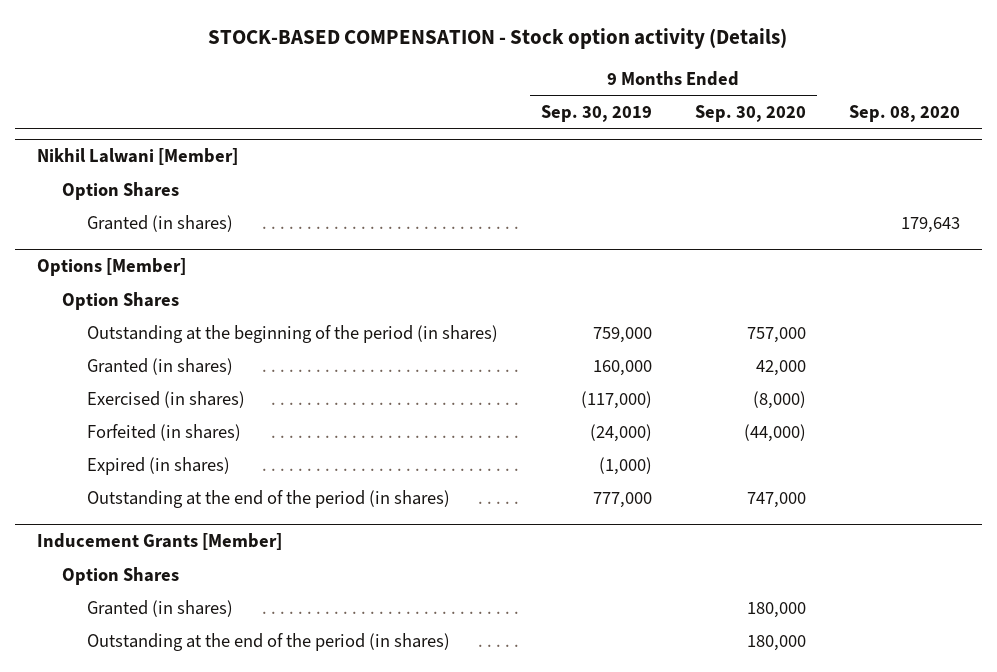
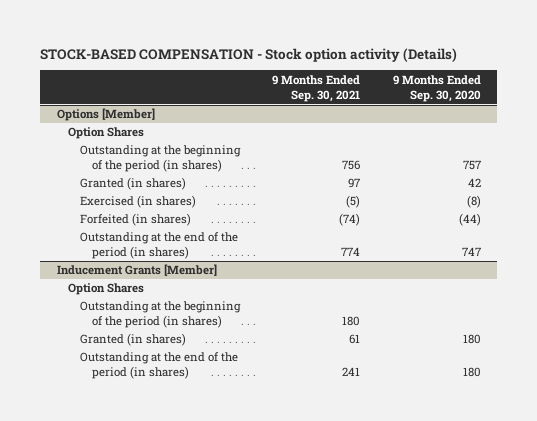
[540,104,652,122] Sep. 30, 2019 -> none
[849,104,961,122] Sep. 08, 2020 -> none
none -> [272,74,361,102] 9 Months Ended Sep. 30, 2021
[36,148,238,166] Nikhil Lalwani [Member] -> none
[61,181,179,200] Option Shares -> none
[86,214,233,232] Granted (in shares) -> none
[86,456,230,475] Expired (in shares) -> none
[746,326,806,343] 757,000 -> [462,160,481,171] 757
[755,359,806,376] 42,000 -> [467,178,481,188] 42
[752,390,806,409] (8,000) -> [466,195,481,209] (8)
[743,423,806,442] (44,000) -> [458,213,481,227] (44)
[746,491,806,508] 747,000 -> [461,247,481,257] 747
none -> [80,301,242,329] Outstanding at the beginning of the period (in shares)
[746,601,806,618] 180,000 -> [462,334,481,345] 180
[746,634,806,651] 180,000 -> [462,367,481,378] 180

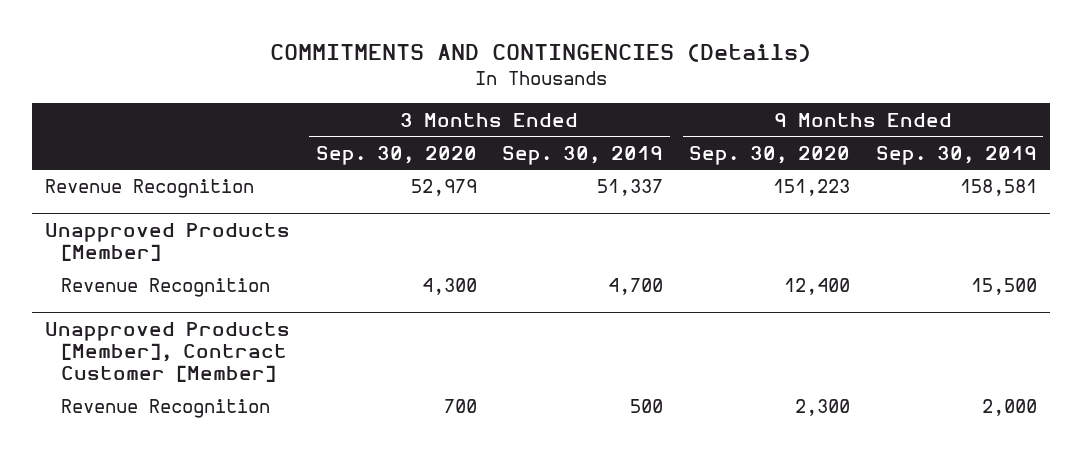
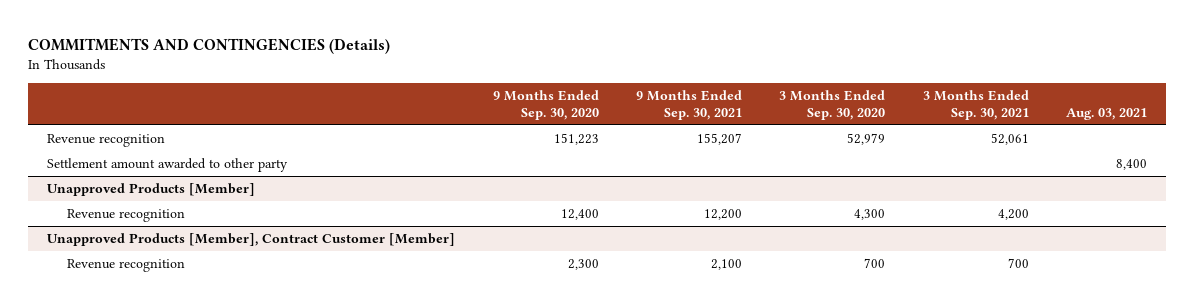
[502,145,664,165] Sep. 30, 2019 -> none
[875,145,1037,165] Sep. 30, 2019 -> none
none -> [636,89,743,120] 9 Months Ended Sep. 30, 2021
none -> [922,89,1029,120] 3 Months Ended Sep. 30, 2021
none -> [1066,107,1148,120] Aug. 03, 2021
[44,179,254,199] Revenue Recognition -> [47,134,166,148] Revenue recognition
none -> [47,158,289,173] Settlement amount awarded to other party
[61,278,271,298] Revenue Recognition -> [66,209,185,223] Revenue recognition
[61,399,271,419] Revenue Recognition -> [66,259,185,273] Revenue recognition

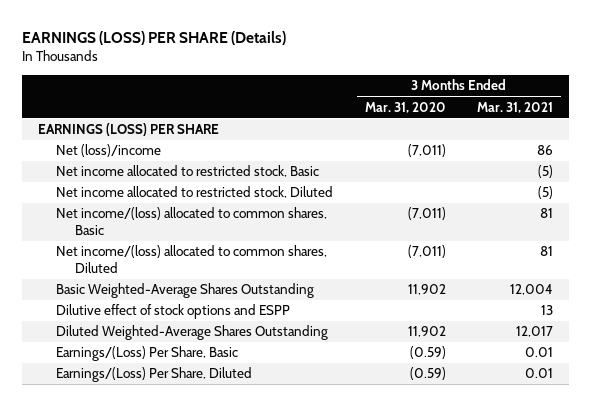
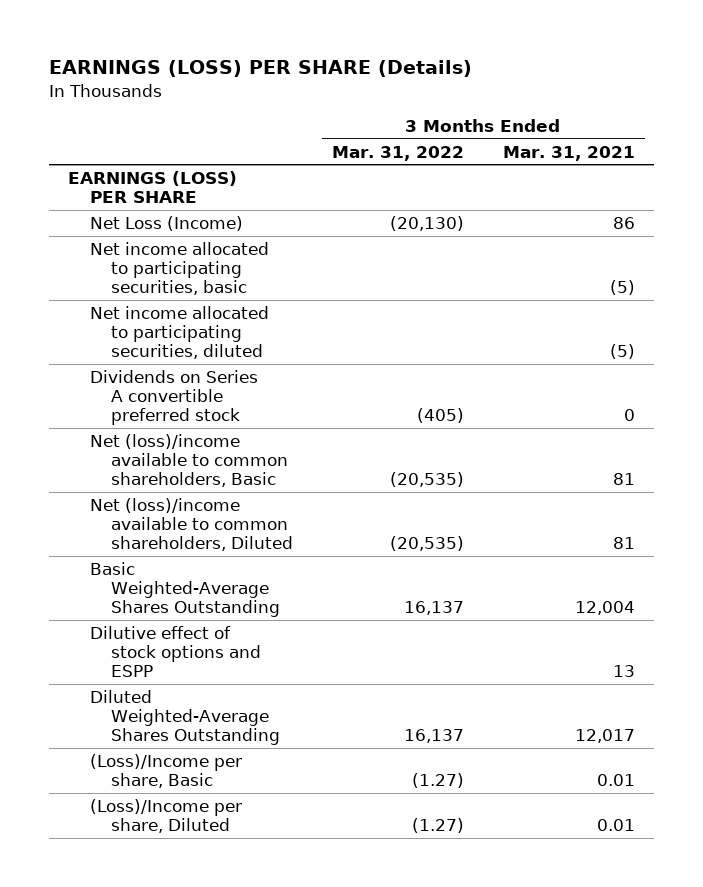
[364,101,446,113] Mar. 31, 2020 -> none
none -> [331,145,464,161] Mar. 31, 2022
[56,144,162,158] Net (loss)/income -> [89,215,243,231] Net Loss (Income)
[56,165,320,178] Net income allocated to restricted stock, Basic -> [89,241,269,295] Net income allocated to participating securities, basic
[56,186,334,199] Net income allocated to restricted stock, Diluted -> [89,305,269,359] Net income allocated to participating securities, diluted
none -> [89,369,258,425] Dividends on Series A convertible preferred stock
[56,207,328,235] Net income/(loss) allocated to common shares, Basic -> [89,433,288,487] Net (loss)/income available to common shareholders, Basic
[56,245,328,273] Net income/(loss) allocated to common shares, Diluted -> [89,497,293,551] Net (loss)/income available to common shareholders, Diluted
[56,346,239,362] Earnings/(Loss) Per Share, Basic -> [89,753,242,788] (Loss)/Income per share, Basic
[56,367,253,383] Earnings/(Loss) Per Share, Diluted -> [89,798,242,833] (Loss)/Income per share, Diluted

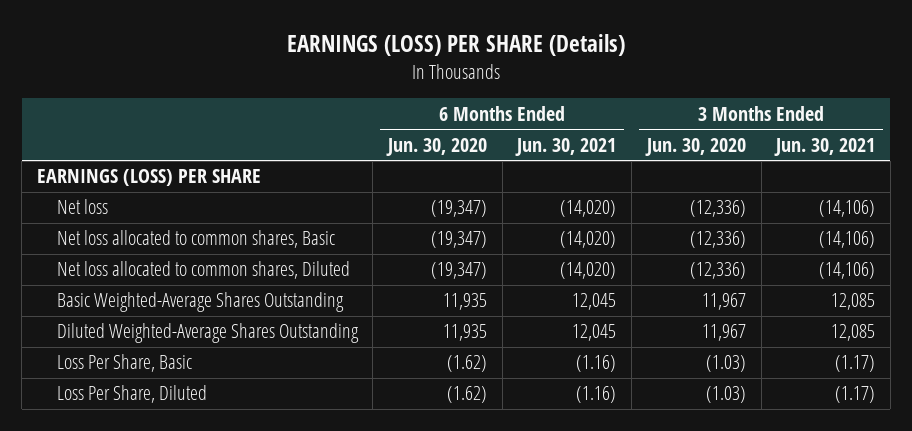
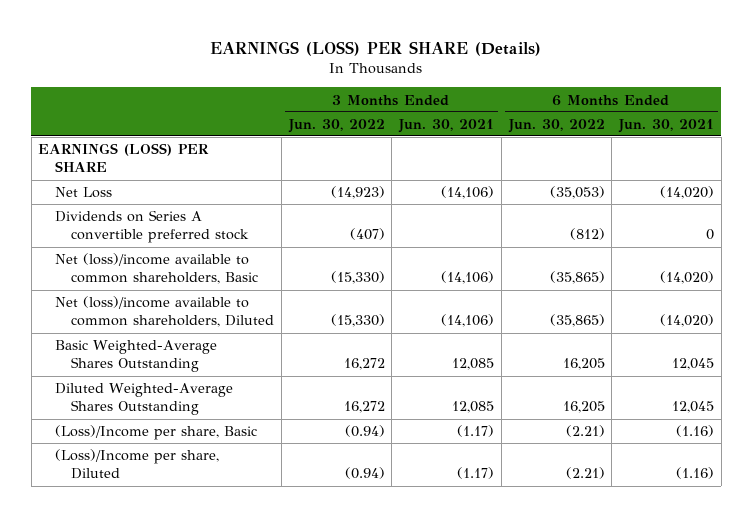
[385,137,487,156] Jun. 30, 2020 -> none
[644,137,746,156] Jun. 30, 2020 -> none
none -> [287,118,385,133] Jun. 30, 2022
none -> [507,118,605,133] Jun. 30, 2022
[56,199,108,215] Net loss -> [54,187,112,199] Net Loss
none -> [54,210,250,244] Dividends on Series A convertible preferred stock
[56,230,335,249] Net loss allocated to common shares, Basic -> [54,253,259,285] Net (loss)/income available to common shareholders, Basic
[56,261,350,280] Net loss allocated to common shares, Diluted -> [54,296,275,328] Net (loss)/income available to common shareholders, Diluted
[56,354,192,373] Loss Per Share, Basic -> [54,425,257,441] (Loss)/Income per share, Basic
[56,385,207,404] Loss Per Share, Diluted -> [54,449,219,480] (Loss)/Income per share, Diluted

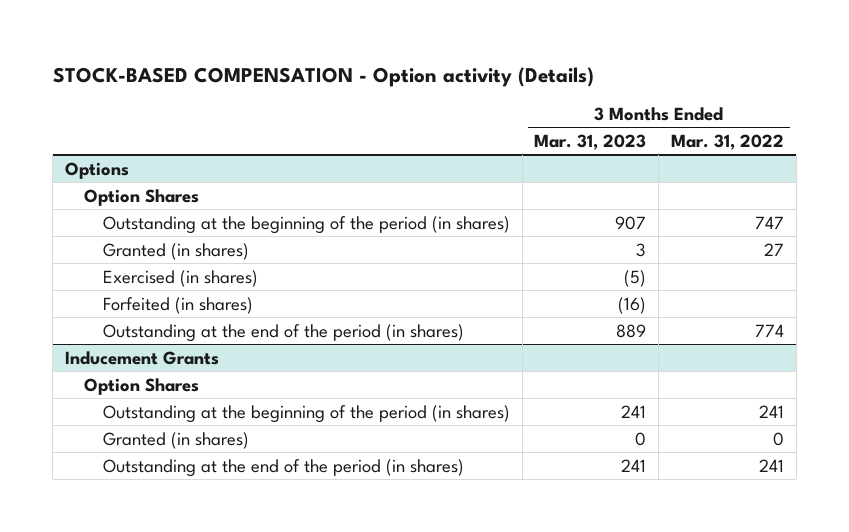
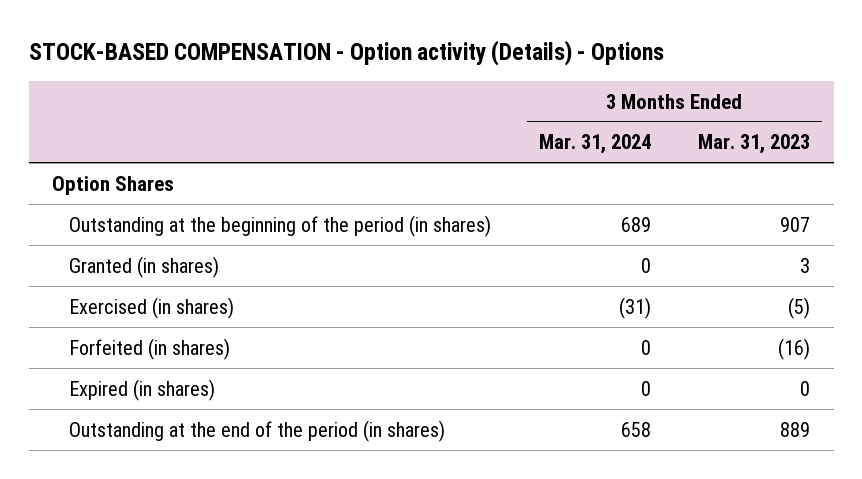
[52,66,594,87] STOCK-BASED COMPENSATION - Option activity (Details) -> [28,40,664,67] STOCK-BASED COMPENSATION - Option activity (Details) - Options
[671,133,785,150] Mar. 31, 2022 -> none
none -> [538,134,651,155] Mar. 31, 2024
[65,161,130,179] Options -> none
none -> [69,378,216,401] Expired (in shares)
[65,350,220,365] Inducement Grants -> none
[84,377,200,395] Option Shares -> none
[102,404,510,423] Outstanding at the beginning of the period (in shares) -> none
[102,431,249,449] Granted (in shares) -> none
[102,458,464,477] Outstanding at the end of the period (in shares) -> none

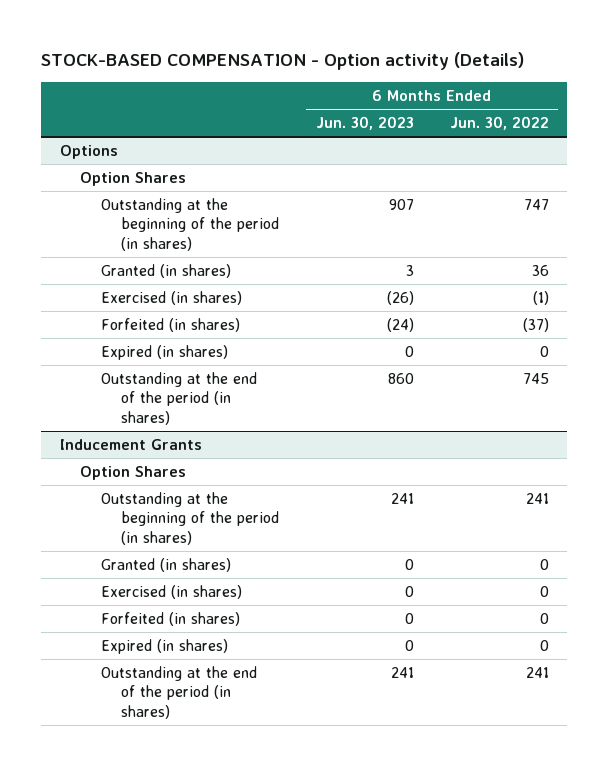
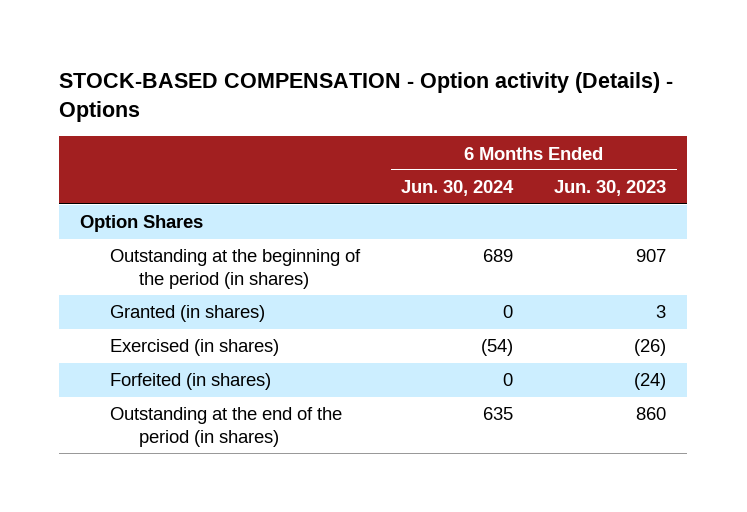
[41,52,525,71] STOCK-BASED COMPENSATION - Option activity (Details) -> [59,72,674,123] STOCK-BASED COMPENSATION - Option activity (Details) - Options
[450,116,550,131] Jun. 30, 2022 -> none
none -> [401,180,515,197] Jun. 30, 2024
[59,144,118,159] Options -> none
[100,344,228,360] Expired (in shares) -> none
[59,438,202,450] Inducement Grants -> none
[80,465,187,480] Option Shares -> none
[100,491,280,545] Outstanding at the beginning of the period (in shares) -> none
[100,557,231,572] Granted (in shares) -> none
[100,584,242,599] Exercised (in shares) -> none
[100,611,240,626] Forfeited (in shares) -> none
[100,638,228,654] Expired (in shares) -> none
[100,665,257,719] Outstanding at the end of the period (in shares) -> none

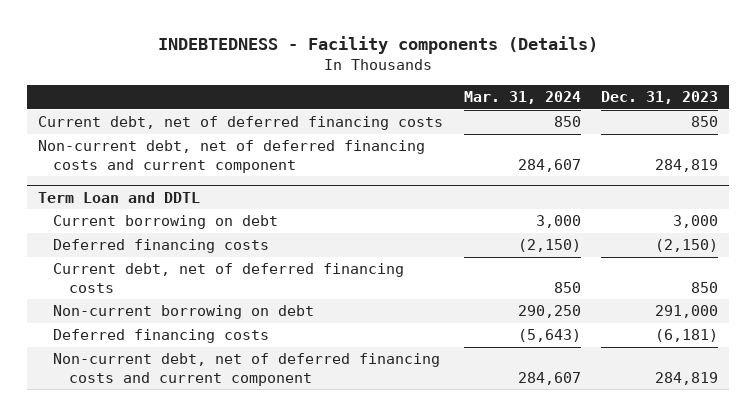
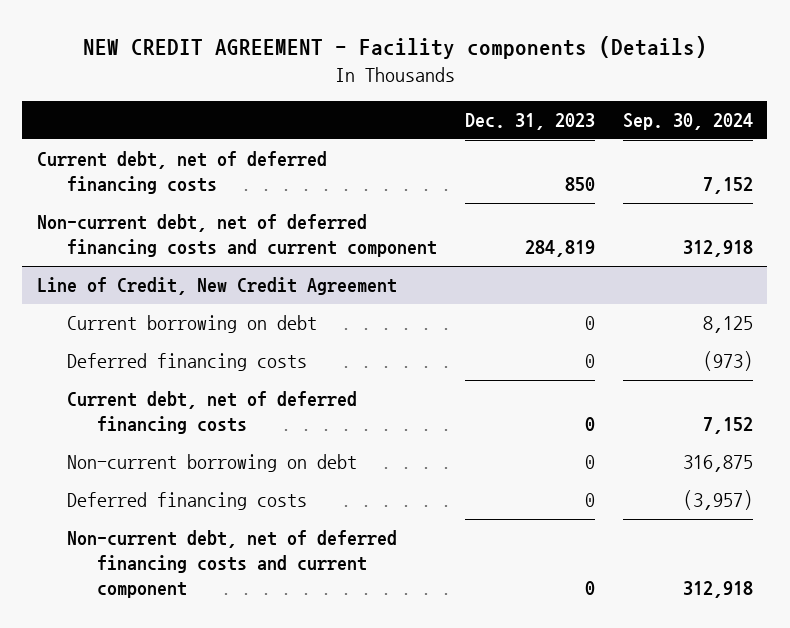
[158,36,599,55] INDEBTEDNESS - Facility components (Details) -> [82,35,707,59] NEW CREDIT AGREEMENT - Facility components (Details)
[463,91,581,105] Mar. 31, 2024 -> none
none -> [623,113,754,131] Sep. 30, 2024
[37,191,200,203] Term Loan and DDTL -> none
none -> [36,277,397,296] Line of Credit, New Credit Agreement
[673,215,719,229] 3,000 -> [584,316,595,331] 0
[655,239,719,253] (2,150) -> [584,354,595,369] 0
[691,281,719,293] 850 -> [584,417,595,432] 0
[655,305,719,319] 291,000 -> [584,455,595,470] 0
[655,329,719,343] (6,181) -> [584,493,595,508] 0
[655,371,719,385] 284,819 -> [584,580,595,595] 0

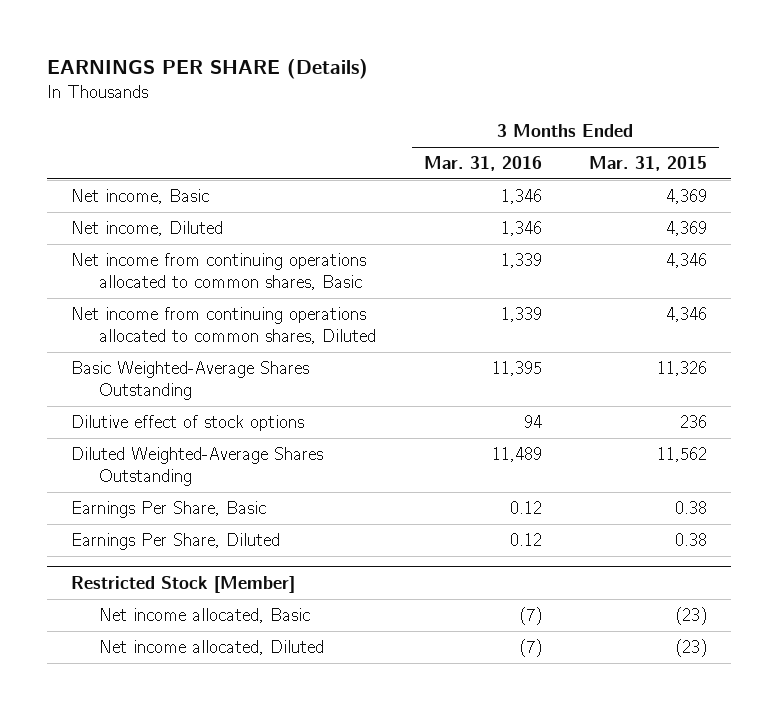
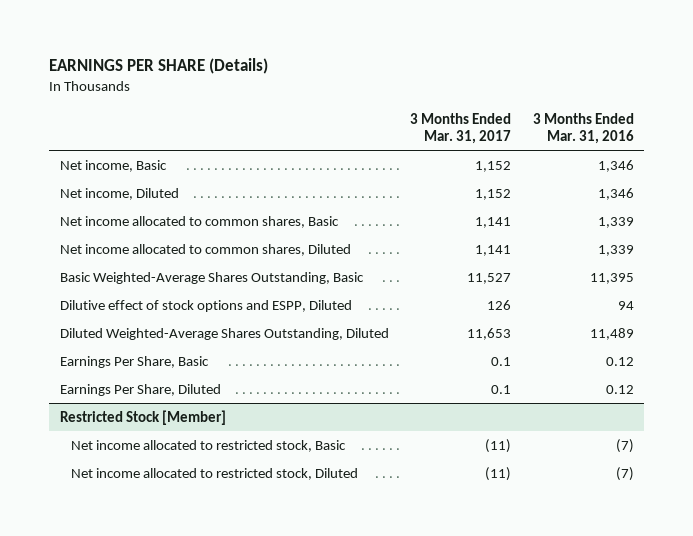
[589,155,708,171] Mar. 31, 2015 -> none
none -> [410,112,512,144] 3 Months Ended Mar. 31, 2017
[71,252,367,290] Net income from continuing operations allocated to common shares, Basic -> [59,215,339,228] Net income allocated to common shares, Basic
[71,306,376,344] Net income from continuing operations allocated to common shares, Diluted -> [59,243,351,256] Net income allocated to common shares, Diluted
[71,360,310,400] Basic Weighted-Average Shares Outstanding -> [59,271,364,284] Basic Weighted-Average Shares Outstanding, Basic
[71,414,305,431] Dilutive effect of stock options -> [59,299,352,312] Dilutive effect of stock options and ESPP, Diluted
[71,446,324,486] Diluted Weighted-Average Shares Outstanding -> [59,327,389,340] Diluted Weighted-Average Shares Outstanding, Diluted
[98,607,310,623] Net income allocated, Basic -> [70,439,346,452] Net income allocated to restricted stock, Basic
[98,639,324,655] Net income allocated, Diluted -> [70,467,358,480] Net income allocated to restricted stock, Diluted

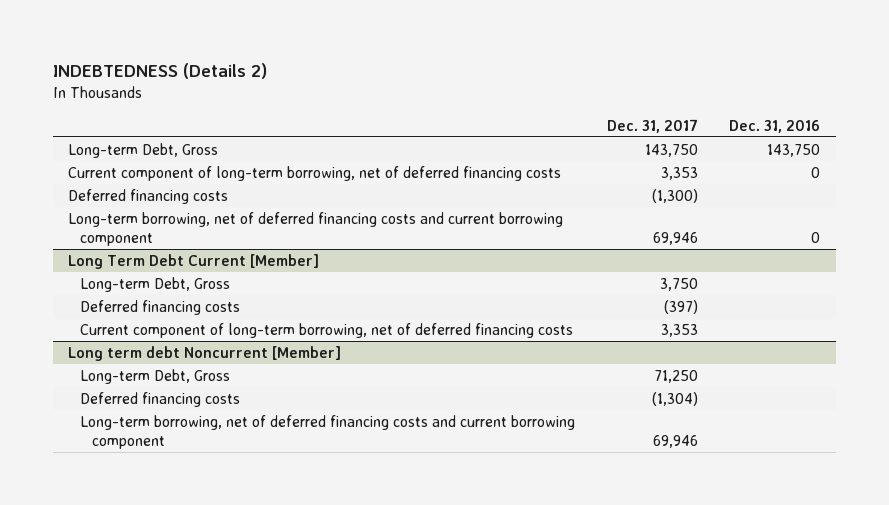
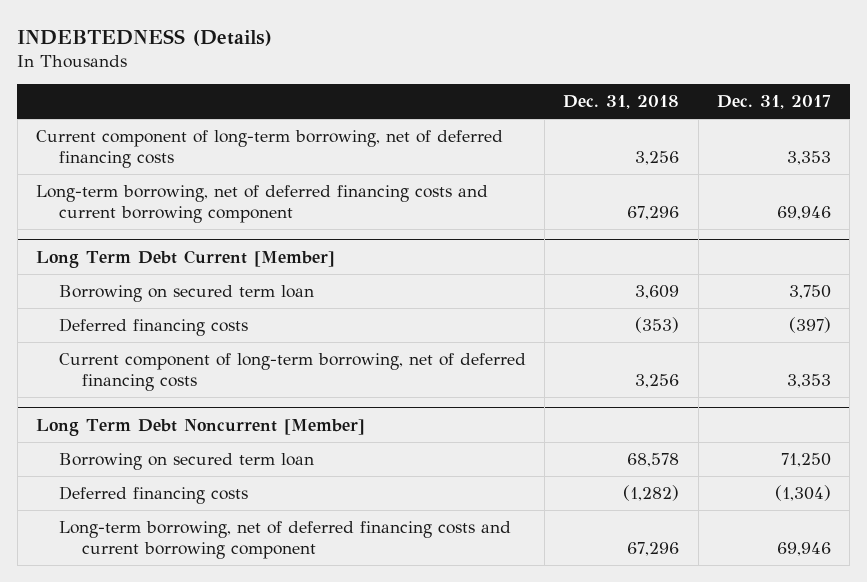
[52,62,267,79] INDEBTEDNESS (Details 2) -> [17,28,273,46] INDEBTEDNESS (Details)
[729,119,821,133] Dec. 31, 2016 -> none
none -> [563,95,680,110] Dec. 31, 2018
[68,142,219,158] Long-term Debt, Gross -> none
[68,188,229,204] Deferred financing costs -> none
[80,276,231,292] Long-term Debt, Gross -> [58,284,314,302] Borrowing on secured term loan
[68,345,342,361] Long term debt Noncurrent [Member] -> [35,418,365,436] Long Term Debt Noncurrent [Member]
[80,368,231,384] Long-term Debt, Gross -> [58,452,314,470] Borrowing on secured term loan

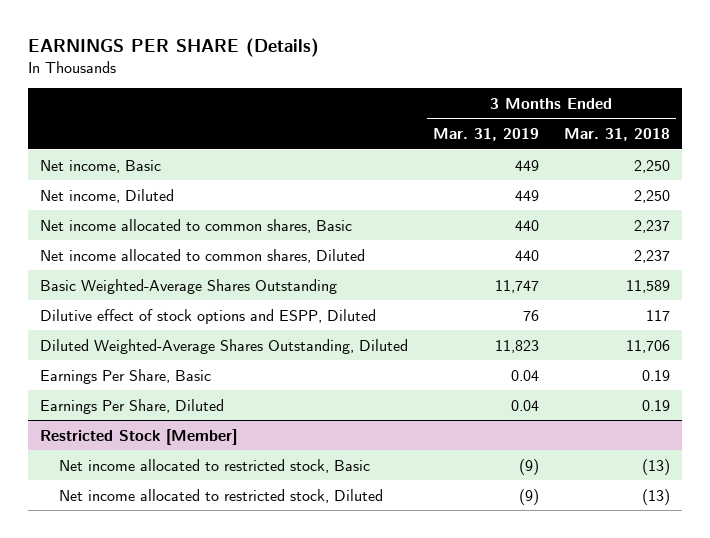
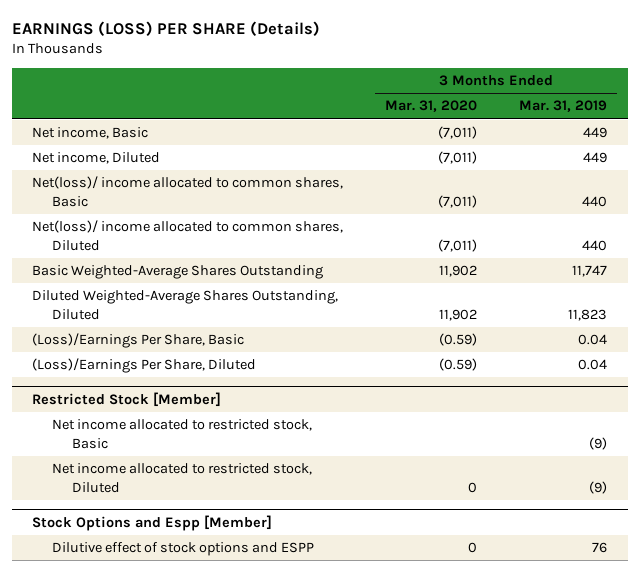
[27,37,319,57] EARNINGS PER SHARE (Details) -> [11,20,320,36] EARNINGS (LOSS) PER SHARE (Details)
[563,127,670,141] Mar. 31, 2018 -> none
none -> [385,100,478,113] Mar. 31, 2020
[40,218,353,233] Net income allocated to common shares, Basic -> [32,176,344,207] Net(loss)/ income allocated to common shares, Basic
[40,248,366,263] Net income allocated to common shares, Diluted -> [32,220,344,251] Net(loss)/ income allocated to common shares, Diluted
[40,308,377,324] Dilutive effect of stock options and ESPP, Diluted -> none
[40,368,212,384] Earnings Per Share, Basic -> [32,333,245,349] (Loss)/Earnings Per Share, Basic
[40,398,225,414] Earnings Per Share, Diluted -> [32,358,257,374] (Loss)/Earnings Per Share, Diluted
none -> [32,514,273,531] Stock Options and Espp [Member]
none -> [52,542,315,557] Dilutive effect of stock options and ESPP

